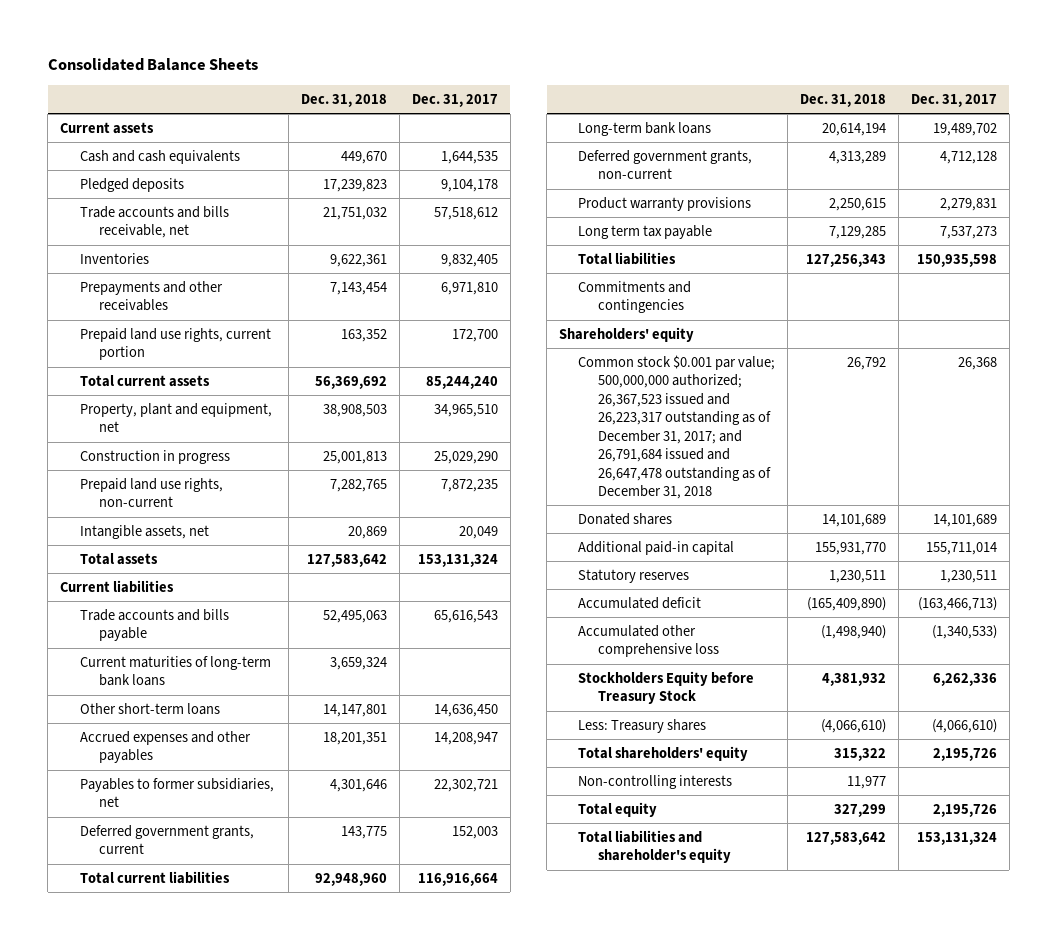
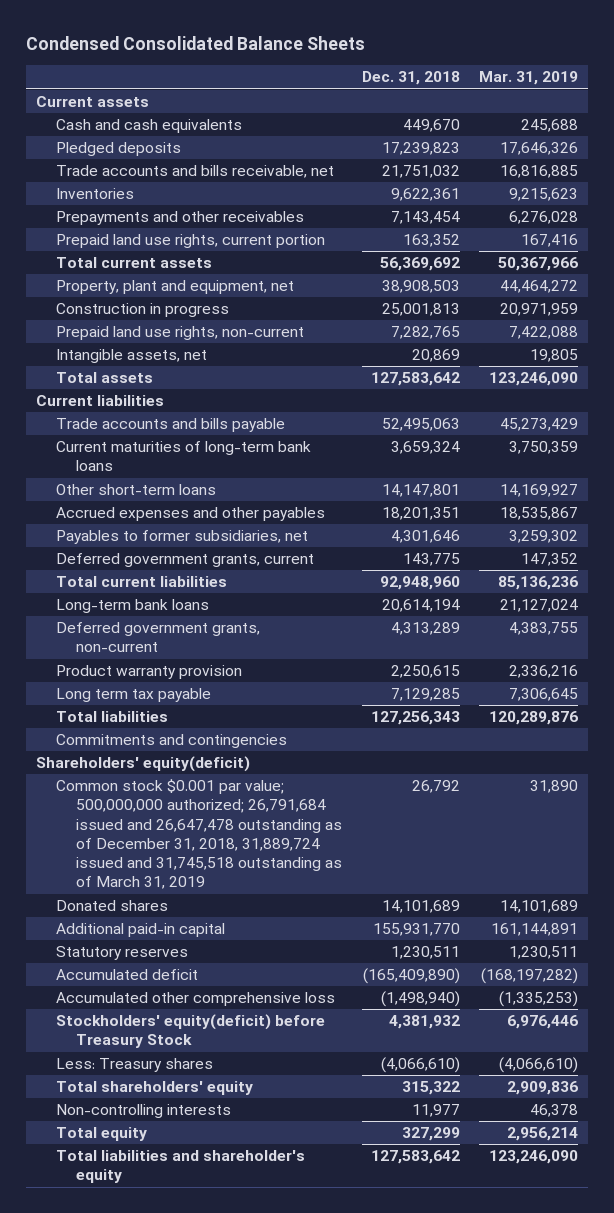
[47,58,258,72] Consolidated Balance Sheets -> [26,35,366,50] Condensed Consolidated Balance Sheets
[412,93,499,107] Dec. 31, 2017 -> none
none -> [479,71,579,86] Mar. 31, 2019
[578,196,752,211] Product warranty provisions -> [56,665,243,680] Product warranty provision
[559,326,695,342] Shareholders' equity -> [35,756,250,773] Shareholders' equity(deficit)
[578,354,776,500] Common stock $0.001 par value; 500,000,000 authorized; 26,367,523 issued and 26,223,317 outstanding as of December 31, 2017; and 26,791,684 issued and 26,647,478 outstanding as of December 31, 2018 -> [56,779,343,890] Common stock $0.001 par value; 500,000,000 authorized; 26,791,684 issued and 26,647,478 outstanding as of December 31, 2018, 31,889,724 issued and 31,745,518 outstanding as of March 31, 2019
[578,670,755,705] Stockholders Equity before Treasury Stock -> [56,1014,326,1049] Stockholders' equity(deficit) before Treasury Stock

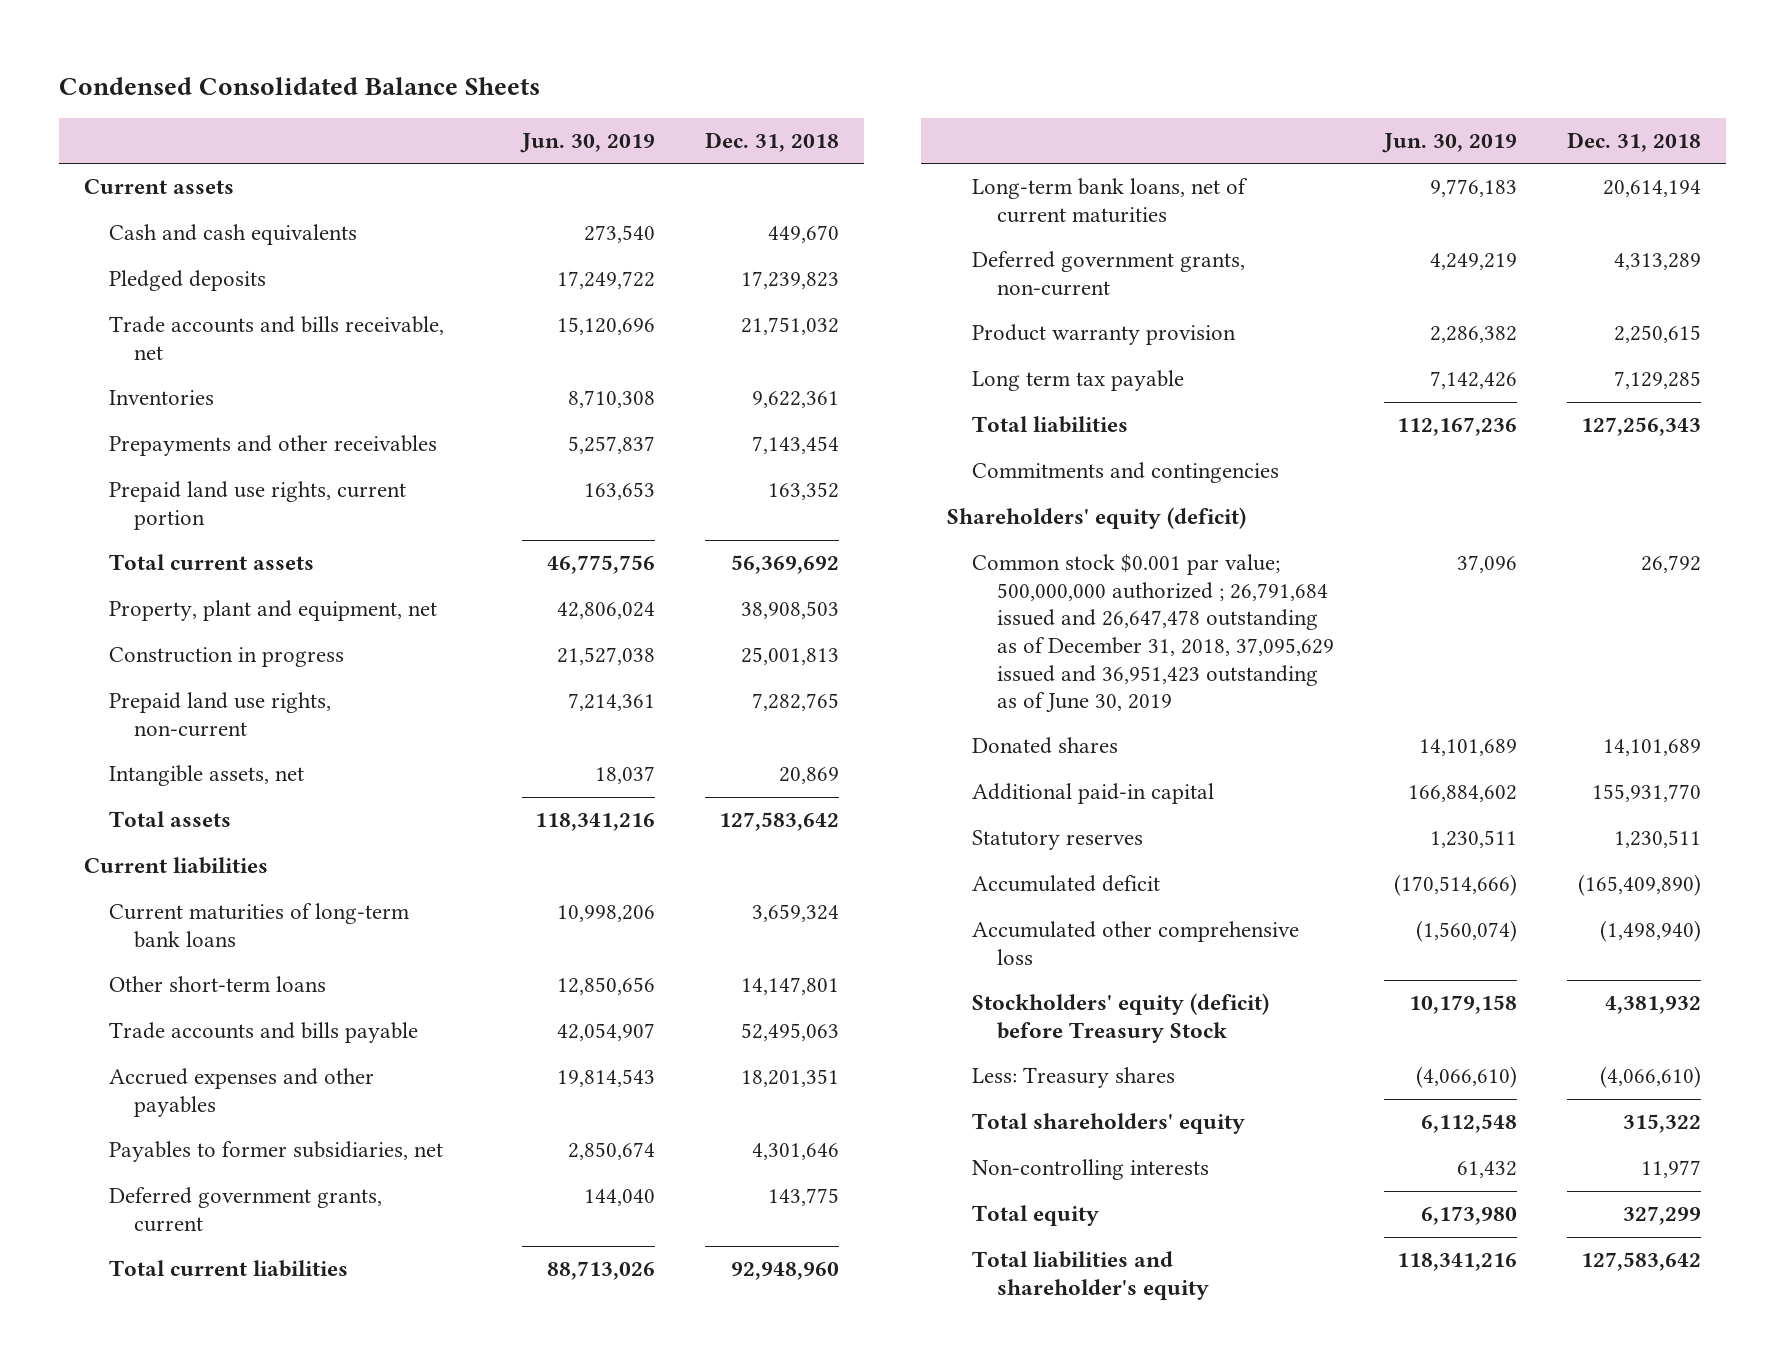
[479,71,579,86] Mar. 31, 2019 -> none
none -> [519,133,655,154] Jun. 30, 2019
[56,418,286,433] Trade accounts and bills payable -> [109,1022,419,1044] Trade accounts and bills payable
[56,599,210,614] Long-term bank loans -> [971,178,1248,223] Long-term bank loans, net of current maturities
[35,756,250,773] Shareholders' equity(deficit) -> [946,507,1246,530] Shareholders' equity (deficit)
[56,779,343,890] Common stock $0.001 par value; 500,000,000 authorized; 26,791,684 issued and 26,647,478 outstanding as of December 31, 2018, 31,889,724 issued and 31,745,518 outstanding as of March 31, 2019 -> [971,554,1334,713] Common stock $0.001 par value; 500,000,000 authorized ; 26,791,684 issued and 26,647,478 outstanding as of December 31, 2018, 37,095,629 issued and 36,951,423 outstanding as of June 30, 2019
[56,1014,326,1049] Stockholders' equity(deficit) before Treasury Stock -> [971,993,1269,1043] Stockholders' equity (deficit) before Treasury Stock

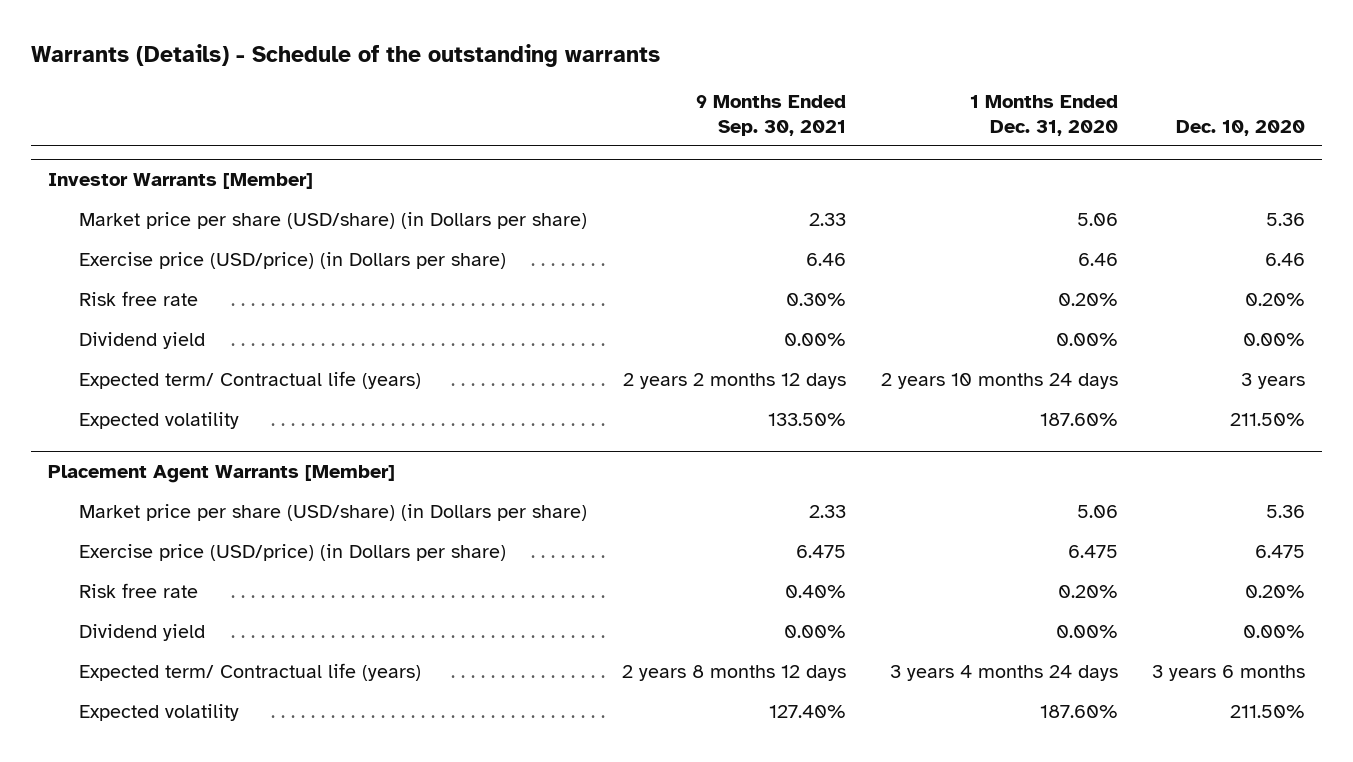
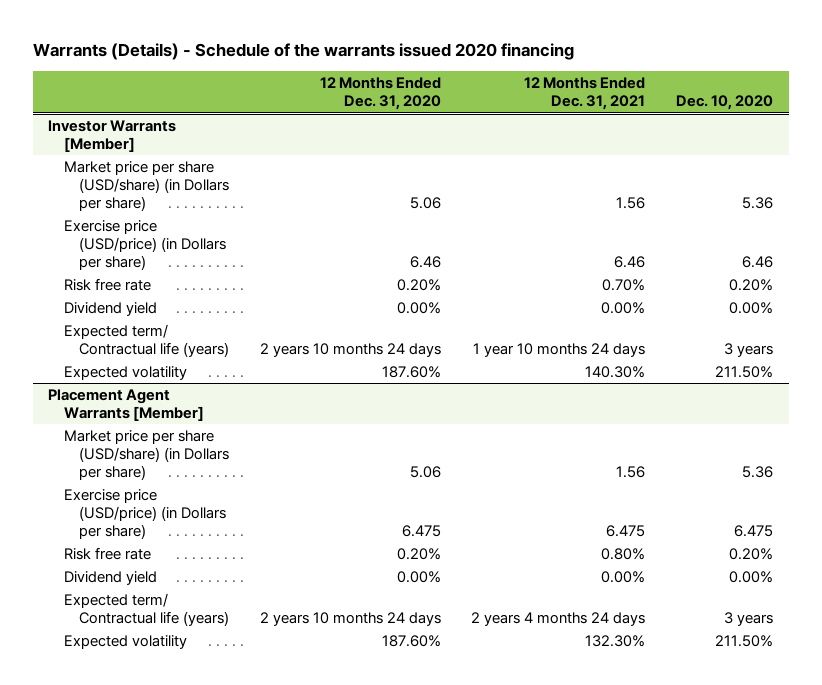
[30,43,660,67] Warrants (Details) - Schedule of the outstanding warrants -> [33,43,575,61] Warrants (Details) - Schedule of the warrants issued 2020 financing
[696,95,847,136] 9 Months Ended Sep. 30, 2021 -> none
[969,95,1118,136] 1 Months Ended Dec. 31, 2020 -> none
none -> [319,77,441,111] 12 Months Ended Dec. 31, 2020
none -> [524,77,646,111] 12 Months Ended Dec. 31, 2021
[1152,664,1306,681] 3 years 6 months -> [724,612,774,627] 3 years

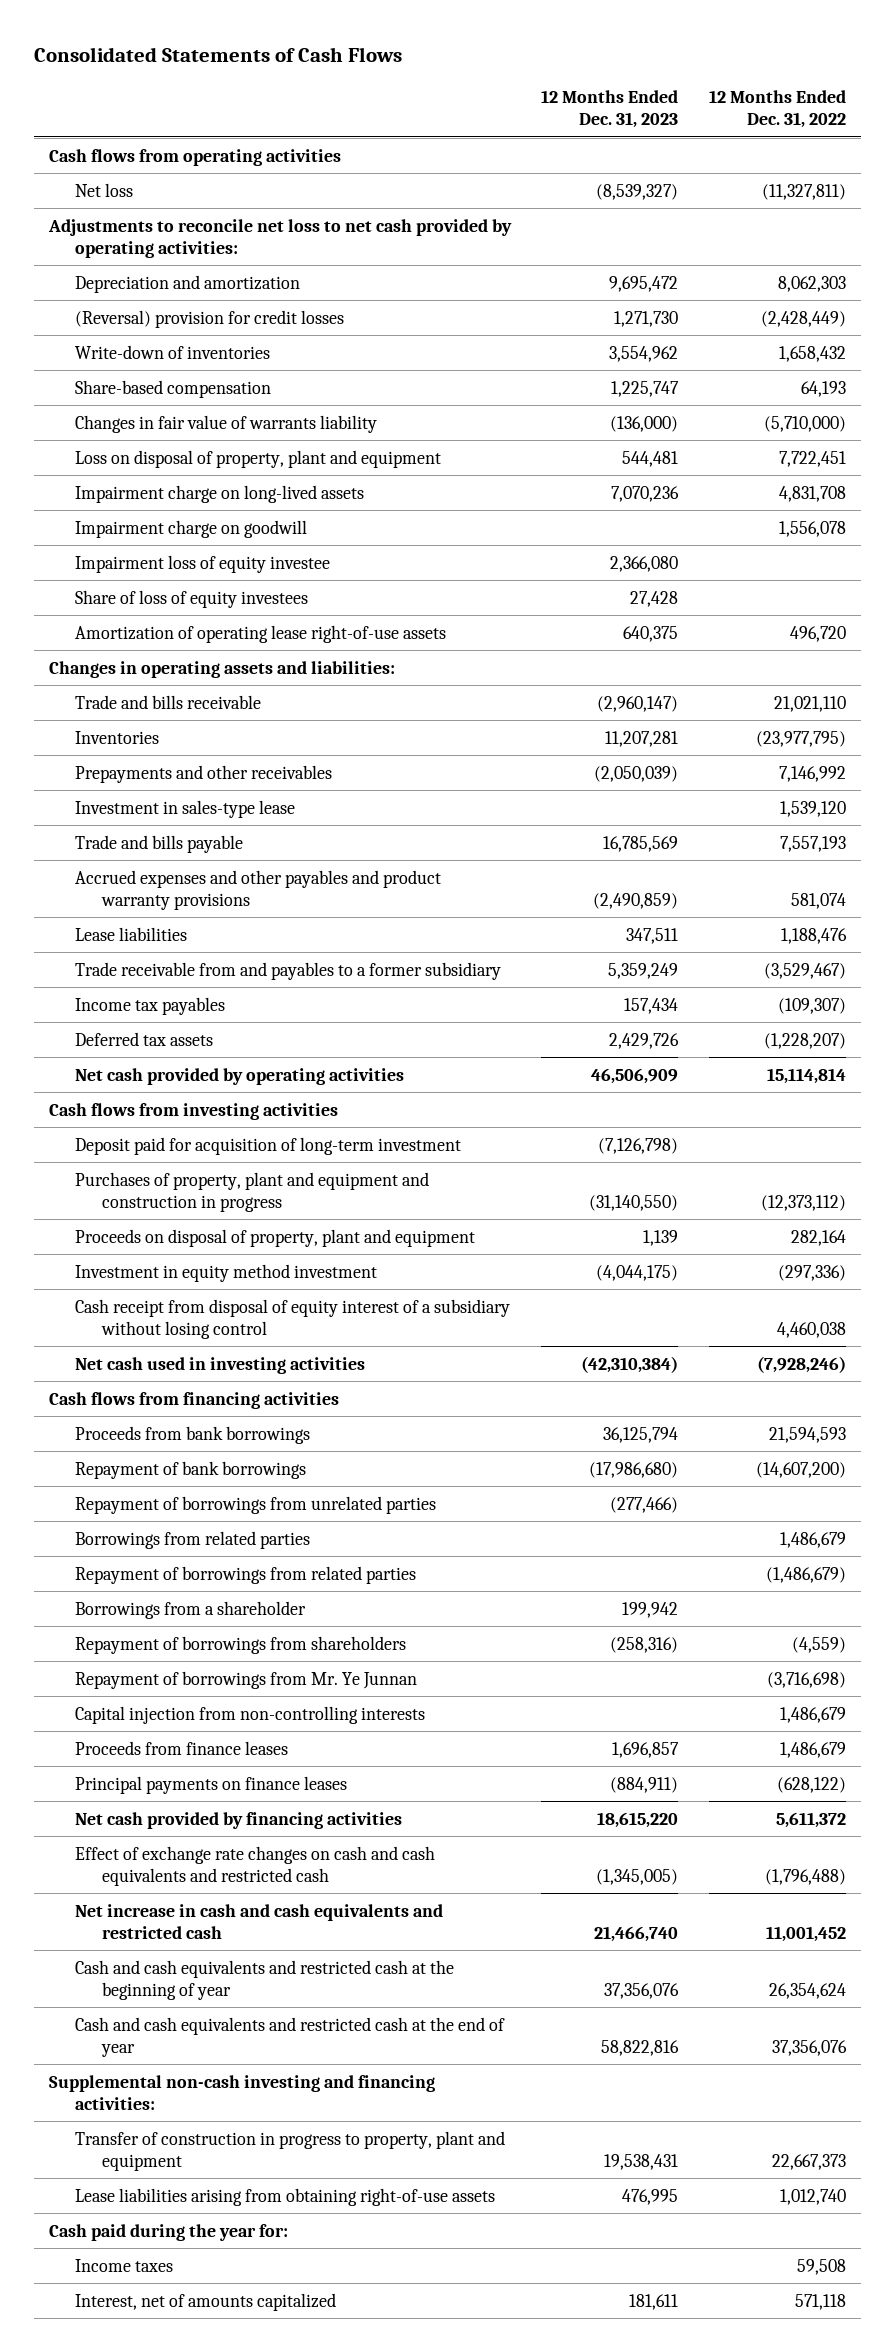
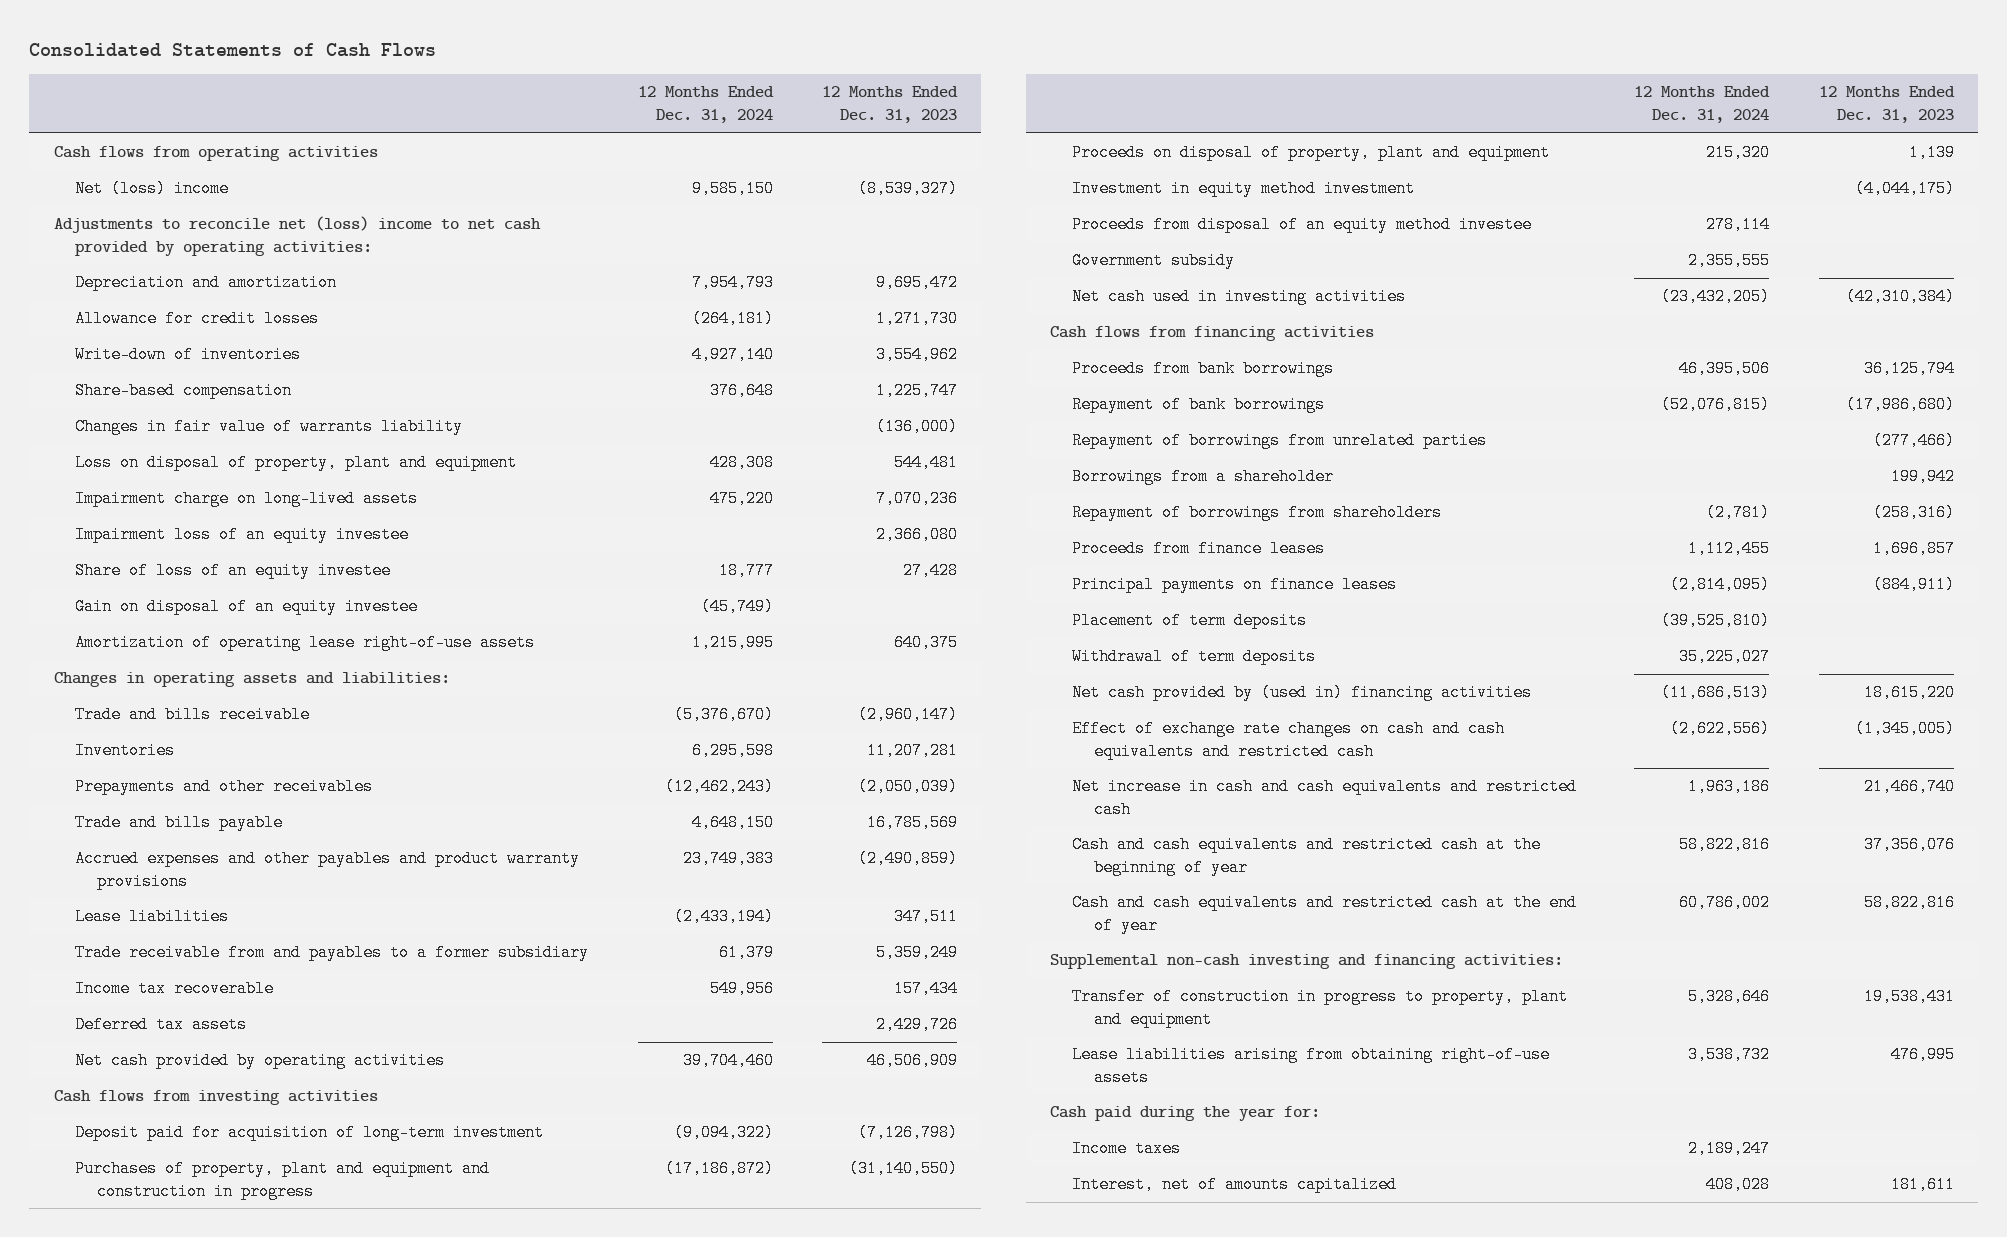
[708,90,846,129] 12 Months Ended Dec. 31, 2022 -> none
none -> [637,86,774,124] 12 Months Ended Dec. 31, 2024
[75,182,134,197] Net loss -> [75,180,230,198] Net (loss) income
[47,218,512,258] Adjustments to reconcile net loss to net cash provided by operating activities: -> [53,216,541,256] Adjustments to reconcile net (loss) income to net cash provided by operating activities:
[75,309,345,328] (Reversal) provision for credit losses -> [75,310,320,328] Allowance for credit losses
[75,519,308,538] Impairment charge on goodwill -> none
[75,554,331,573] Impairment loss of equity investee -> [75,526,410,544] Impairment loss of an equity investee
[75,589,309,608] Share of loss of equity investees -> [75,562,392,580] Share of loss of an equity investee
none -> [75,598,419,616] Gain on disposal of an equity investee
[75,799,296,818] Investment in sales-type lease -> none
[75,996,226,1015] Income tax payables -> [75,980,275,998] Income tax recoverable
[75,1298,511,1339] Cash receipt from disposal of equity interest of a subsidiary without losing control -> [1072,216,1533,234] Proceeds from disposal of an equity method investee
none -> [1072,252,1236,270] Government subsidy
[75,1530,311,1549] Borrowings from related parties -> none
[75,1565,417,1584] Repayment of borrowings from related parties -> none
[75,1670,418,1689] Repayment of borrowings from Mr. Ye Junnan -> none
[75,1705,426,1724] Capital injection from non-controlling interests -> none
none -> [1072,612,1308,630] Placement of term deposits
none -> [1072,648,1317,666] Withdrawal of term deposits
[75,1811,403,1829] Net cash provided by financing activities -> [1072,684,1533,702] Net cash provided by (used in) financing activities

